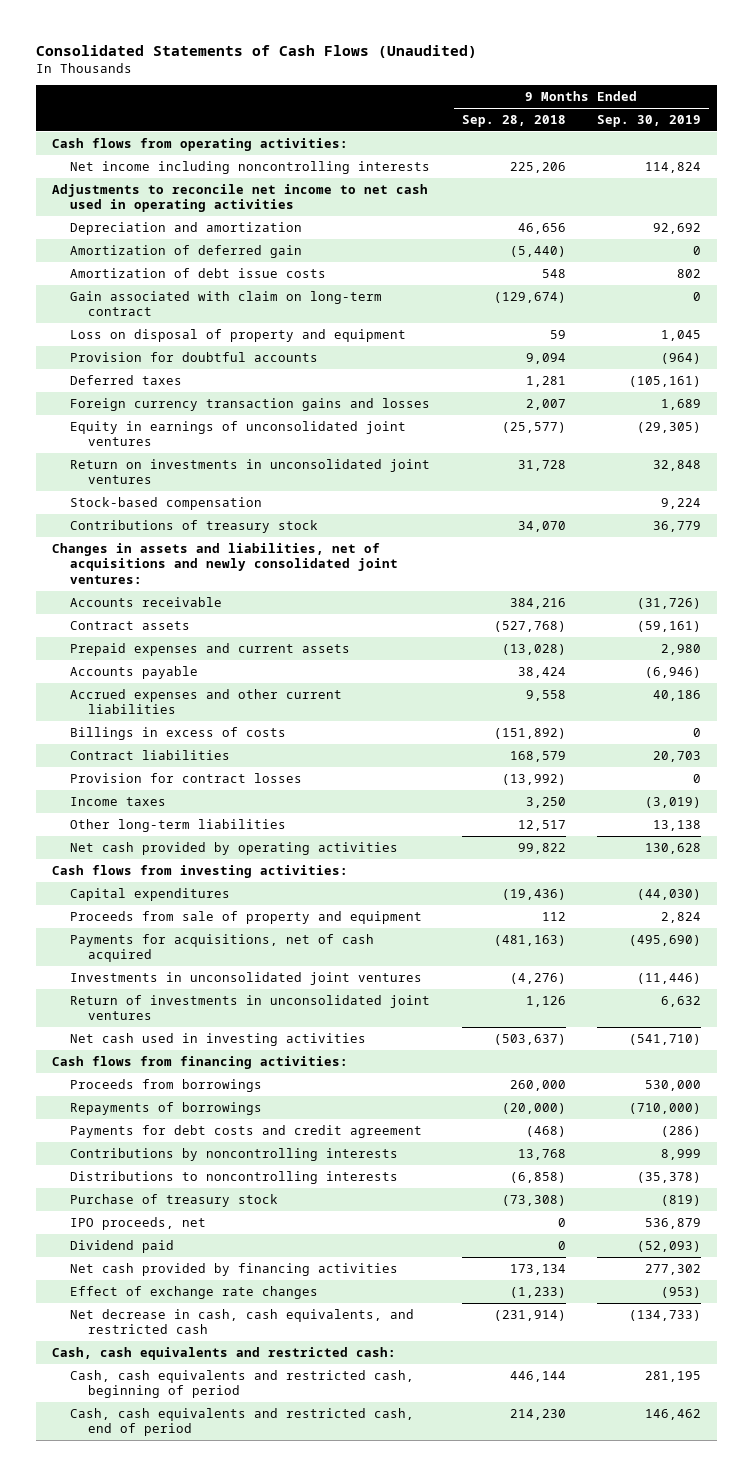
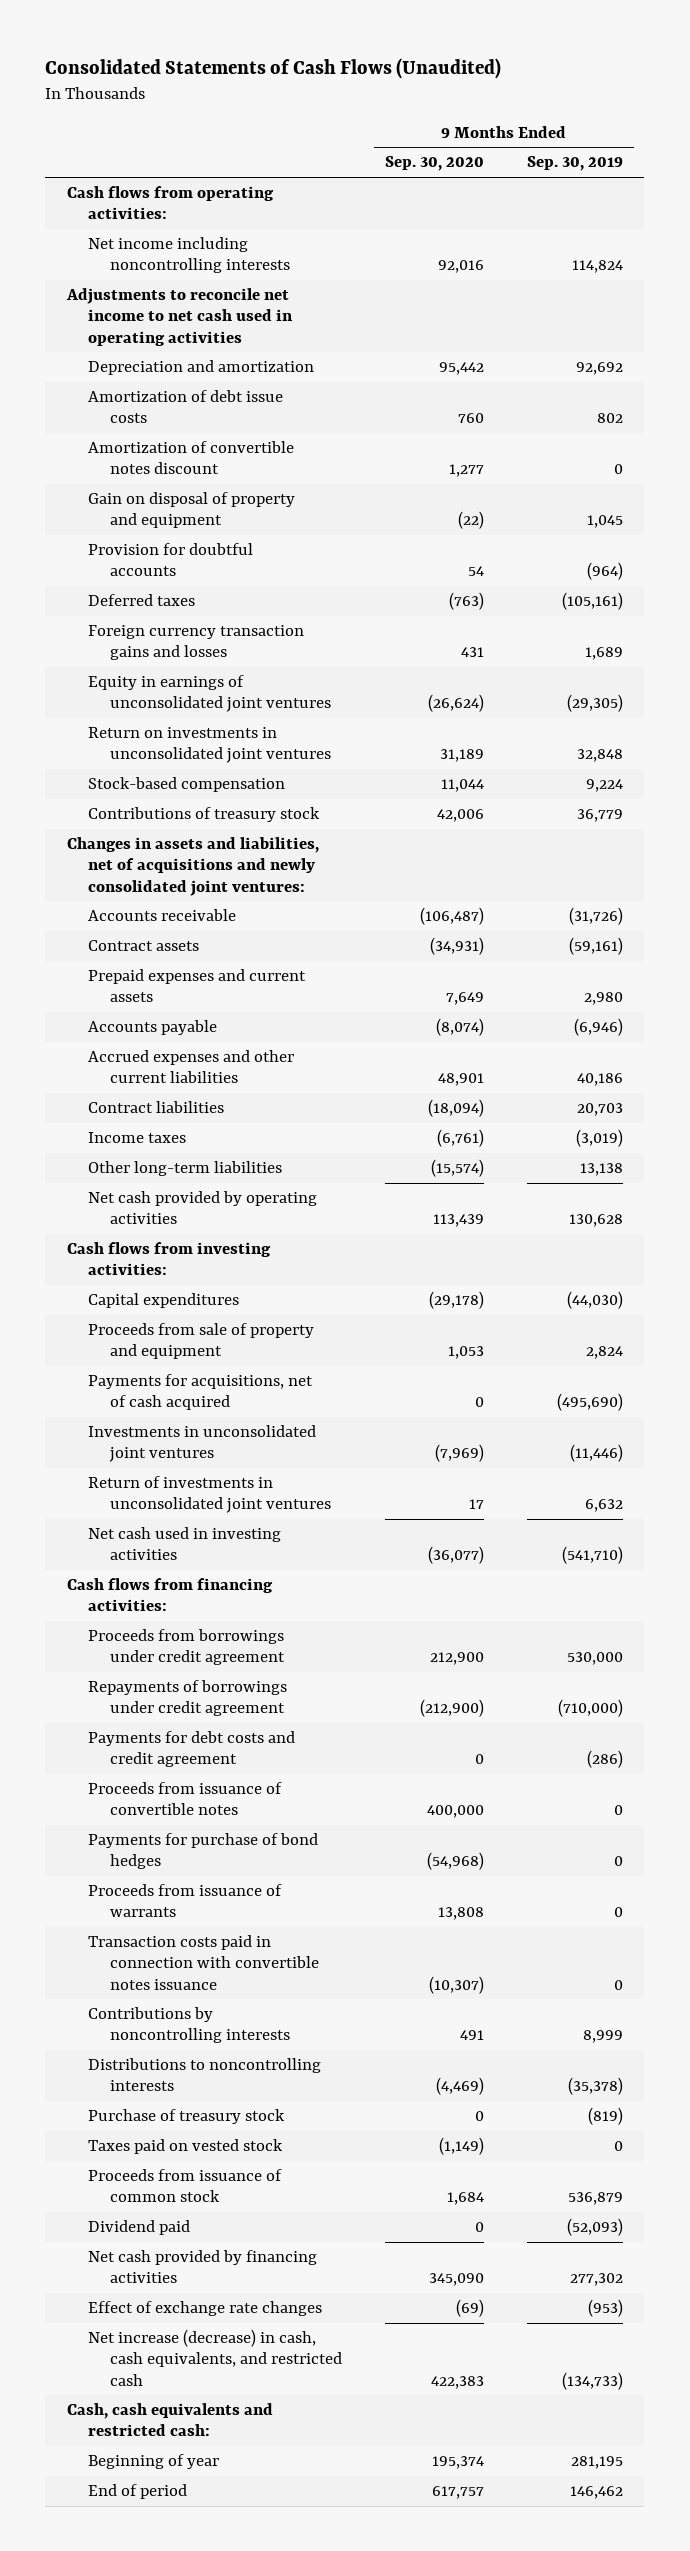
[461,114,566,127] Sep. 28, 2018 -> none
none -> [384,156,484,172] Sep. 30, 2020
[70,244,303,258] Amortization of deferred gain -> none
[70,290,383,317] Gain associated with claim on long-term contract -> none
none -> [88,441,295,475] Amortization of convertible notes discount
[70,328,407,342] Loss on disposal of property and equipment -> [88,492,296,529] Gain on disposal of property and equipment
[70,726,287,740] Billings in excess of costs -> none
[70,772,303,783] Provision for contract losses -> none
[70,1078,263,1092] Proceeds from borrowings -> [88,1629,285,1666] Proceeds from borrowings under credit agreement
[70,1101,263,1115] Repayments of borrowings -> [88,1680,288,1717] Repayments of borrowings under credit agreement
none -> [88,1782,283,1816] Proceeds from issuance of convertible notes
none -> [88,1833,319,1870] Payments for purchase of bond hedges
none -> [88,1884,283,1918] Proceeds from issuance of warrants
none -> [88,1935,319,1990] Transaction costs paid in connection with convertible notes issuance
none -> [88,2139,284,2155] Taxes paid on vested stock
[70,1216,207,1230] IPO proceeds, net -> [88,2169,283,2203] Proceeds from issuance of common stock
[70,1308,415,1335] Net decrease in cash, cash equivalents, and restricted cash -> [88,2329,342,2386] Net increase (decrease) in cash, cash equivalents, and restricted cash
[70,1369,415,1399] Cash, cash equivalents and restricted cash, beginning of period -> [88,2454,220,2470] Beginning of year
[70,1407,415,1437] Cash, cash equivalents and restricted cash, end of period -> [88,2484,188,2500] End of period

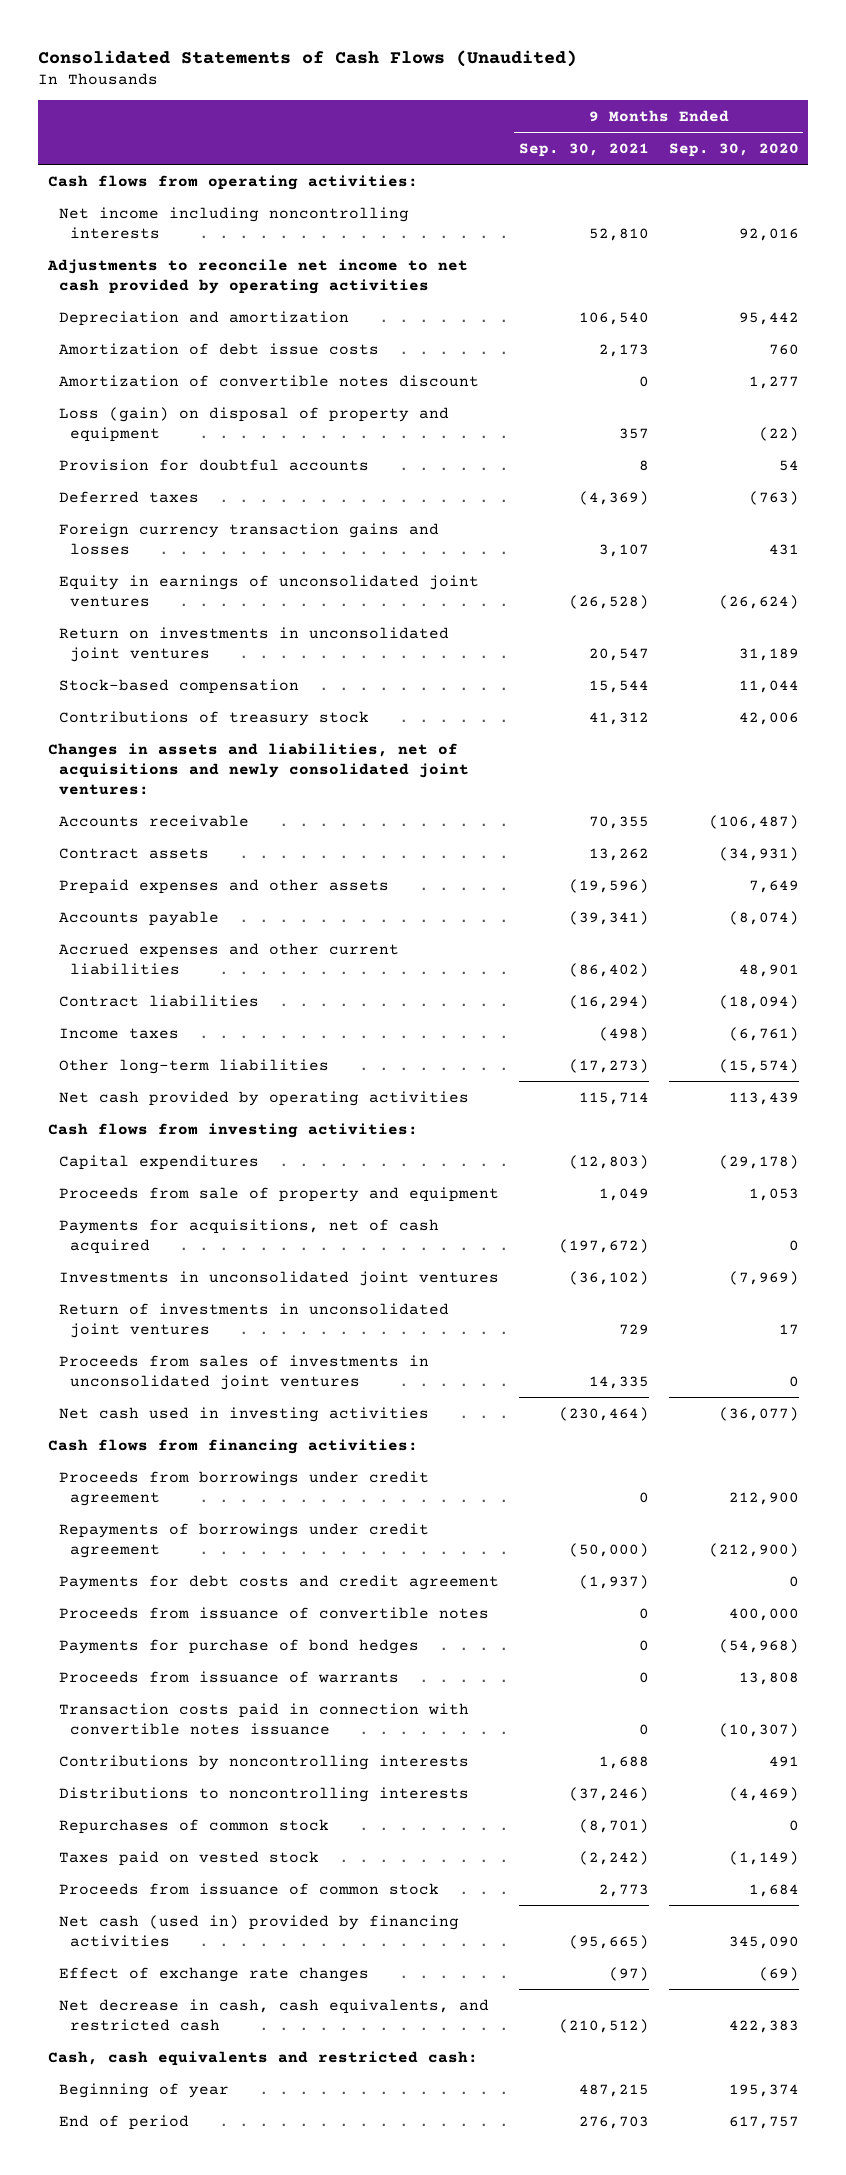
[526,156,623,172] Sep. 30, 2019 -> none
none -> [518,142,649,157] Sep. 30, 2021
[65,288,294,346] Adjustments to reconcile net income to net cash used in operating activities -> [46,258,468,294] Adjustments to reconcile net income to net cash provided by operating activities
[88,492,296,529] Gain on disposal of property and equipment -> [59,406,450,442] Loss (gain) on disposal of property and equipment
[88,969,307,1003] Prepaid expenses and current assets -> [59,878,390,894] Prepaid expenses and other assets
none -> [59,1354,430,1390] Proceeds from sales of investments in unconsolidated joint ventures
[88,2109,286,2125] Purchase of treasury stock -> none
none -> [59,1818,330,1834] Repurchases of common stock
[88,2220,191,2236] Dividend paid -> none
[88,2250,318,2284] Net cash provided by financing activities -> [59,1914,460,1947] Net cash (used in) provided by financing activities
[88,2329,342,2386] Net increase (decrease) in cash, cash equivalents, and restricted cash -> [59,1998,490,2031] Net decrease in cash, cash equivalents, and restricted cash

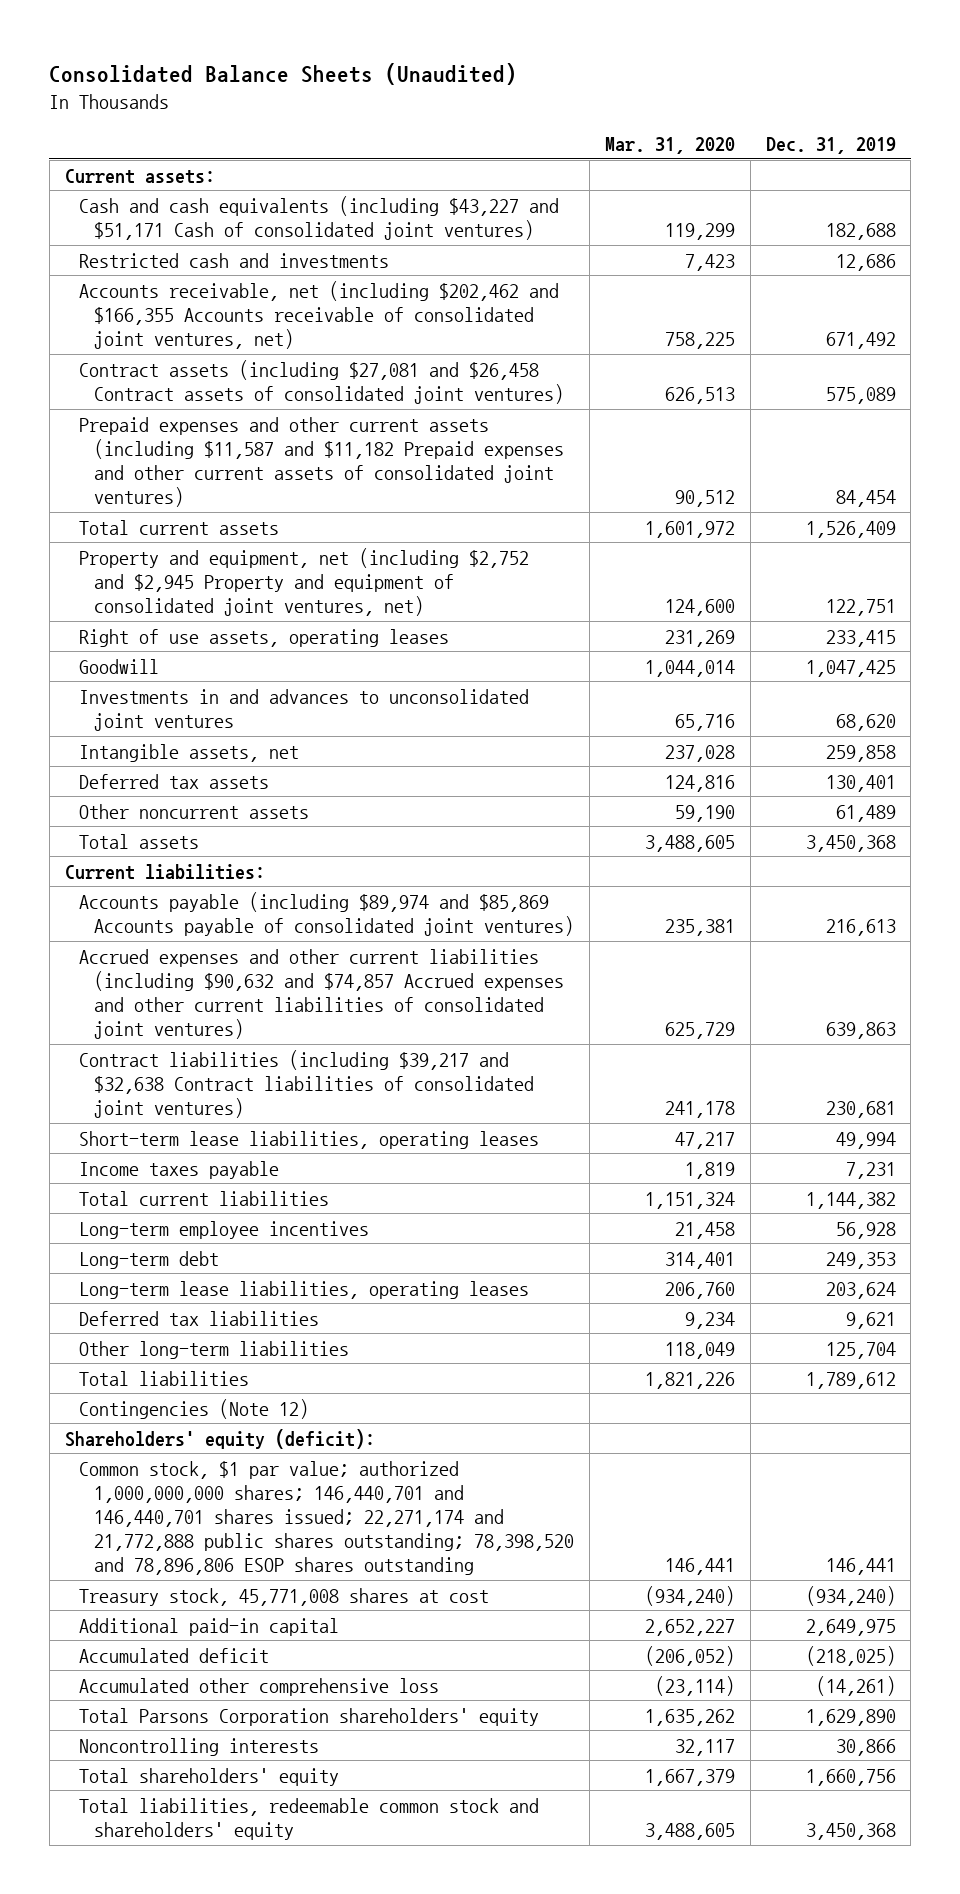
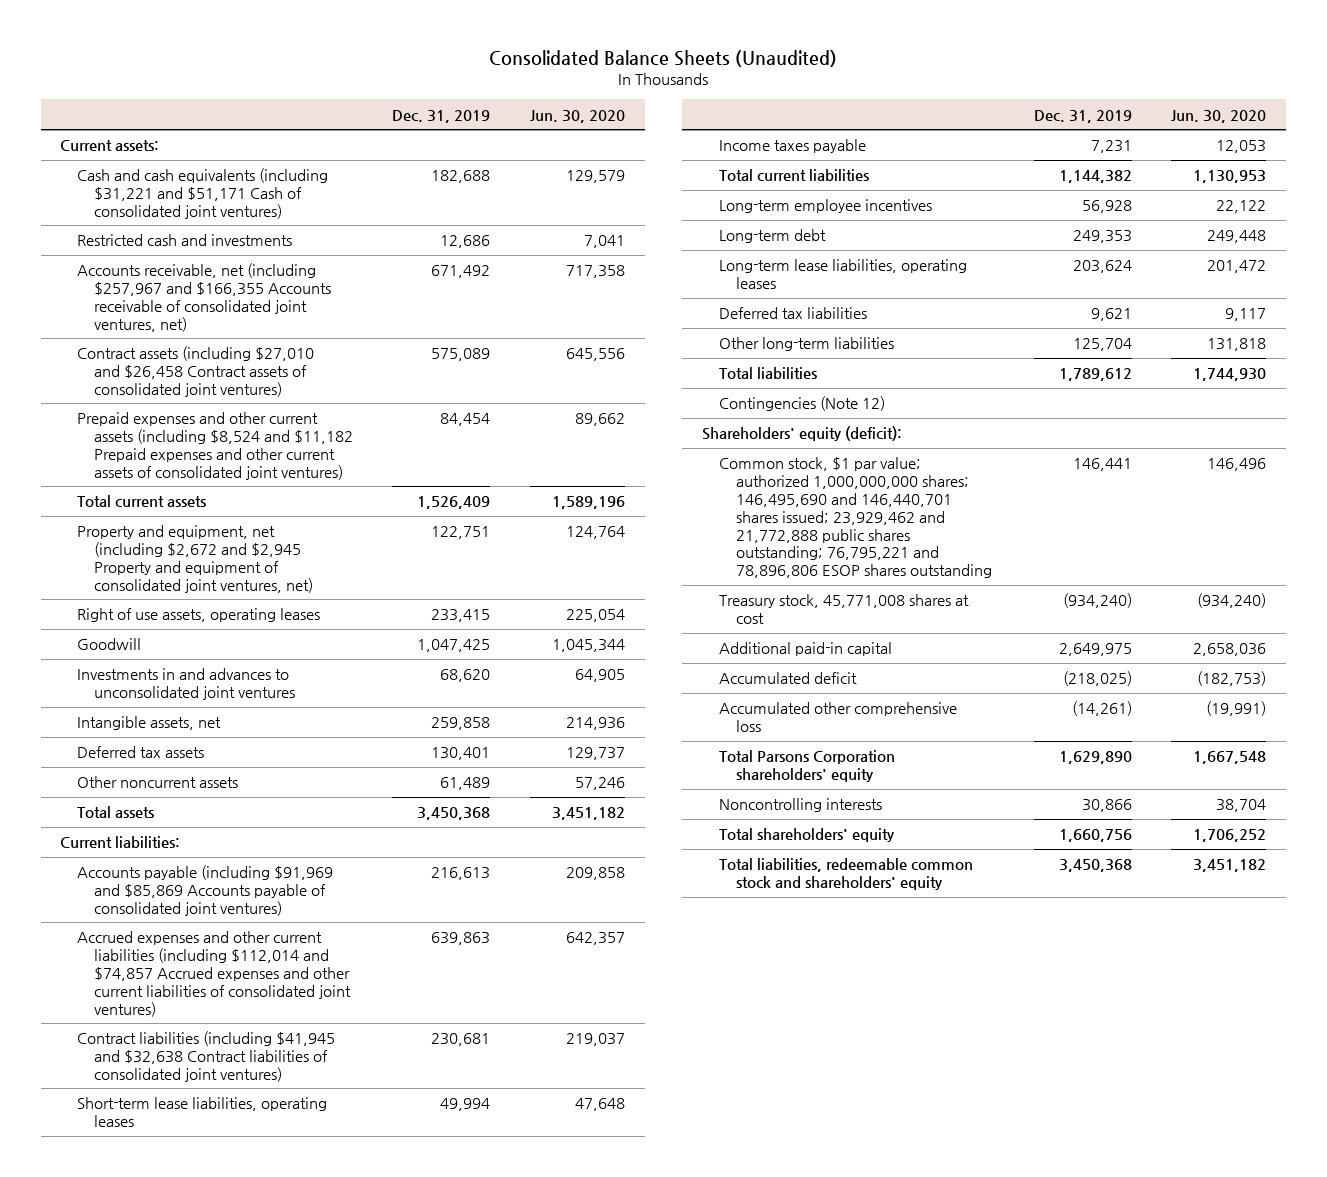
[604,136,735,154] Mar. 31, 2020 -> none
none -> [529,109,625,123] Jun. 30, 2020
[79,195,560,240] Cash and cash equivalents (including $43,227 and $51,171 Cash of consolidated joint ventures) -> [77,168,329,219] Cash and cash equivalents (including $31,221 and $51,171 Cash of consolidated joint ventures)
[79,280,560,349] Accounts receivable, net (including $202,462 and $166,355 Accounts receivable of consolidated joint ventures, net) -> [77,263,331,332] Accounts receivable, net (including $257,967 and $166,355 Accounts receivable of consolidated joint ventures, net)
[79,359,565,404] Contract assets (including $27,081 and $26,458 Contract assets of consolidated joint ventures) -> [77,346,315,397] Contract assets (including $27,010 and $26,458 Contract assets of consolidated joint ventures)
[79,416,565,507] Prepaid expenses and other current assets (including $11,587 and $11,182 Prepaid expenses and other current assets of consolidated joint ventures) -> [77,412,353,480] Prepaid expenses and other current assets (including $8,524 and $11,182 Prepaid expenses and other current assets of consolidated joint ventures)
[79,547,530,616] Property and equipment, net (including $2,752 and $2,945 Property and equipment of consolidated joint ventures, net) -> [77,525,313,593] Property and equipment, net (including $2,672 and $2,945 Property and equipment of consolidated joint ventures, net)
[79,891,575,936] Accounts payable (including $89,974 and $85,869 Accounts payable of consolidated joint ventures) -> [77,865,334,916] Accounts payable (including $91,969 and $85,869 Accounts payable of consolidated joint ventures)
[79,948,565,1039] Accrued expenses and other current liabilities (including $90,632 and $74,857 Accrued expenses and other current liabilities of consolidated joint ventures) -> [77,931,351,1017] Accrued expenses and other current liabilities (including $112,014 and $74,857 Accrued expenses and other current liabilities of consolidated joint ventures)
[79,1049,535,1118] Contract liabilities (including $39,217 and $32,638 Contract liabilities of consolidated joint ventures) -> [77,1031,336,1082] Contract liabilities (including $41,945 and $32,638 Contract liabilities of consolidated joint ventures)
[79,1460,575,1575] Common stock, $1 par value; authorized 1,000,000,000 shares; 146,440,701 and 146,440,701 shares issued; 22,271,174 and 21,772,888 public shares outstanding; 78,398,520 and 78,896,806 ESOP shares outstanding -> [718,457,992,579] Common stock, $1 par value; authorized 1,000,000,000 shares; 146,495,690 and 146,440,701 shares issued; 23,929,462 and 21,772,888 public shares outstanding; 76,795,221 and 78,896,806 ESOP shares outstanding

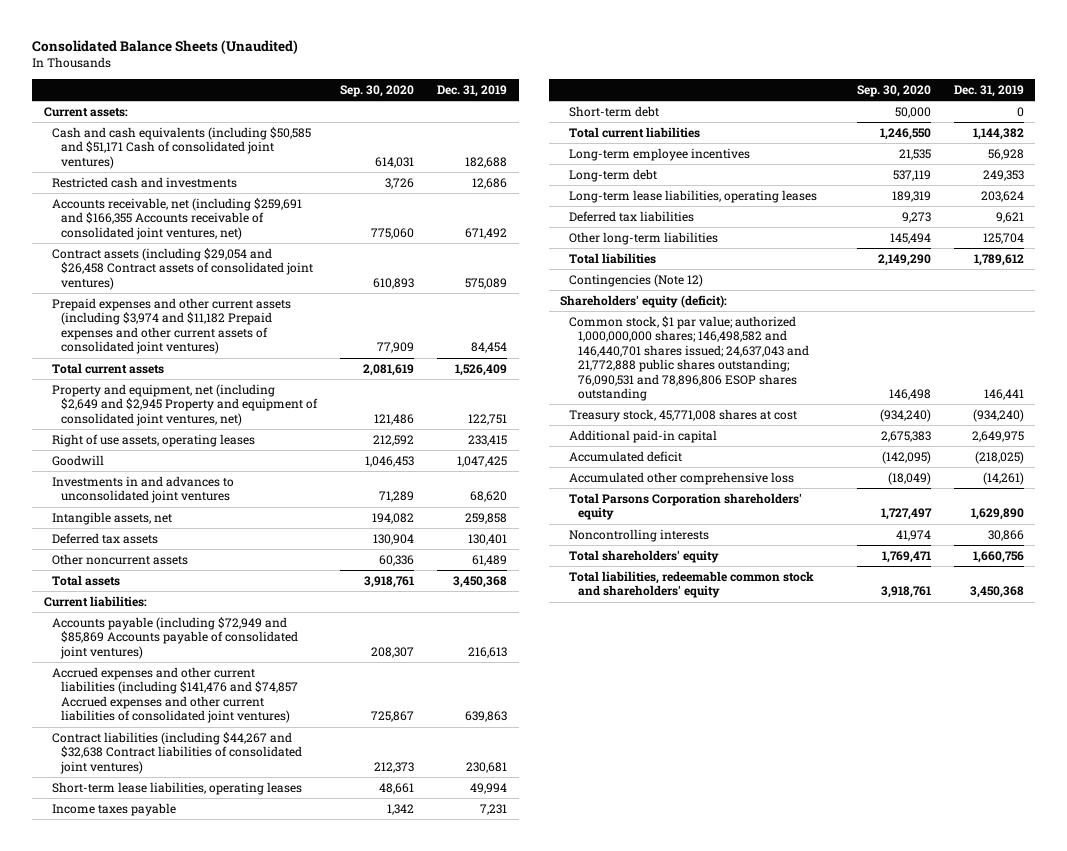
[529,109,625,123] Jun. 30, 2020 -> none
none -> [340,84,415,97] Sep. 30, 2020
[77,168,329,219] Cash and cash equivalents (including $31,221 and $51,171 Cash of consolidated joint ventures) -> [52,127,312,169] Cash and cash equivalents (including $50,585 and $51,171 Cash of consolidated joint ventures)
[77,263,331,332] Accounts receivable, net (including $257,967 and $166,355 Accounts receivable of consolidated joint ventures, net) -> [52,198,303,240] Accounts receivable, net (including $259,691 and $166,355 Accounts receivable of consolidated joint ventures, net)
[77,346,315,397] Contract assets (including $27,010 and $26,458 Contract assets of consolidated joint ventures) -> [52,248,314,290] Contract assets (including $29,054 and $26,458 Contract assets of consolidated joint ventures)
[77,412,353,480] Prepaid expenses and other current assets (including $8,524 and $11,182 Prepaid expenses and other current assets of consolidated joint ventures) -> [52,298,292,355] Prepaid expenses and other current assets (including $3,974 and $11,182 Prepaid expenses and other current assets of consolidated joint ventures)
[77,525,313,593] Property and equipment, net (including $2,672 and $2,945 Property and equipment of consolidated joint ventures, net) -> [52,384,319,426] Property and equipment, net (including $2,649 and $2,945 Property and equipment of consolidated joint ventures, net)
[77,865,334,916] Accounts payable (including $91,969 and $85,869 Accounts payable of consolidated joint ventures) -> [52,617,299,659] Accounts payable (including $72,949 and $85,869 Accounts payable of consolidated joint ventures)
[77,931,351,1017] Accrued expenses and other current liabilities (including $112,014 and $74,857 Accrued expenses and other current liabilities of consolidated joint ventures) -> [52,667,299,724] Accrued expenses and other current liabilities (including $141,476 and $74,857 Accrued expenses and other current liabilities of consolidated joint ventures)
[77,1031,336,1082] Contract liabilities (including $41,945 and $32,638 Contract liabilities of consolidated joint ventures) -> [52,732,303,774] Contract liabilities (including $44,267 and $32,638 Contract liabilities of consolidated joint ventures)
none -> [568,106,659,118] Short-term debt
[718,457,992,579] Common stock, $1 par value; authorized 1,000,000,000 shares; 146,495,690 and 146,440,701 shares issued; 23,929,462 and 21,772,888 public shares outstanding; 76,795,221 and 78,896,806 ESOP shares outstanding -> [568,316,809,401] Common stock, $1 par value; authorized 1,000,000,000 shares; 146,498,582 and 146,440,701 shares issued; 24,637,043 and 21,772,888 public shares outstanding; 76,090,531 and 78,896,806 ESOP shares outstanding

